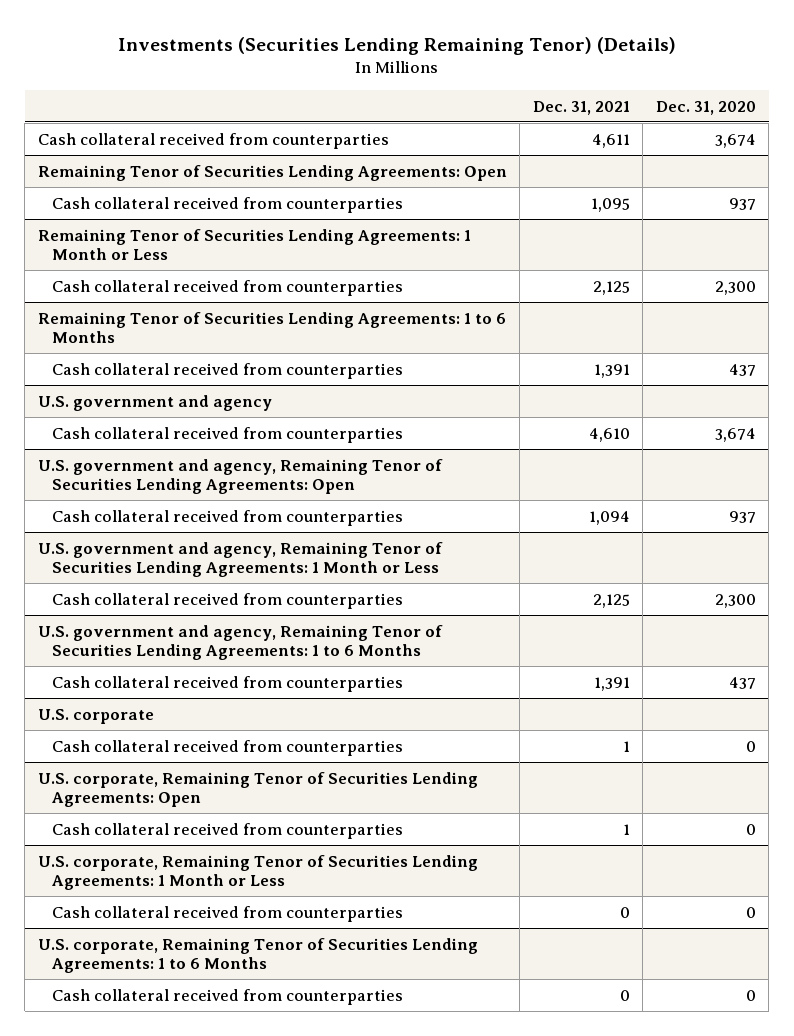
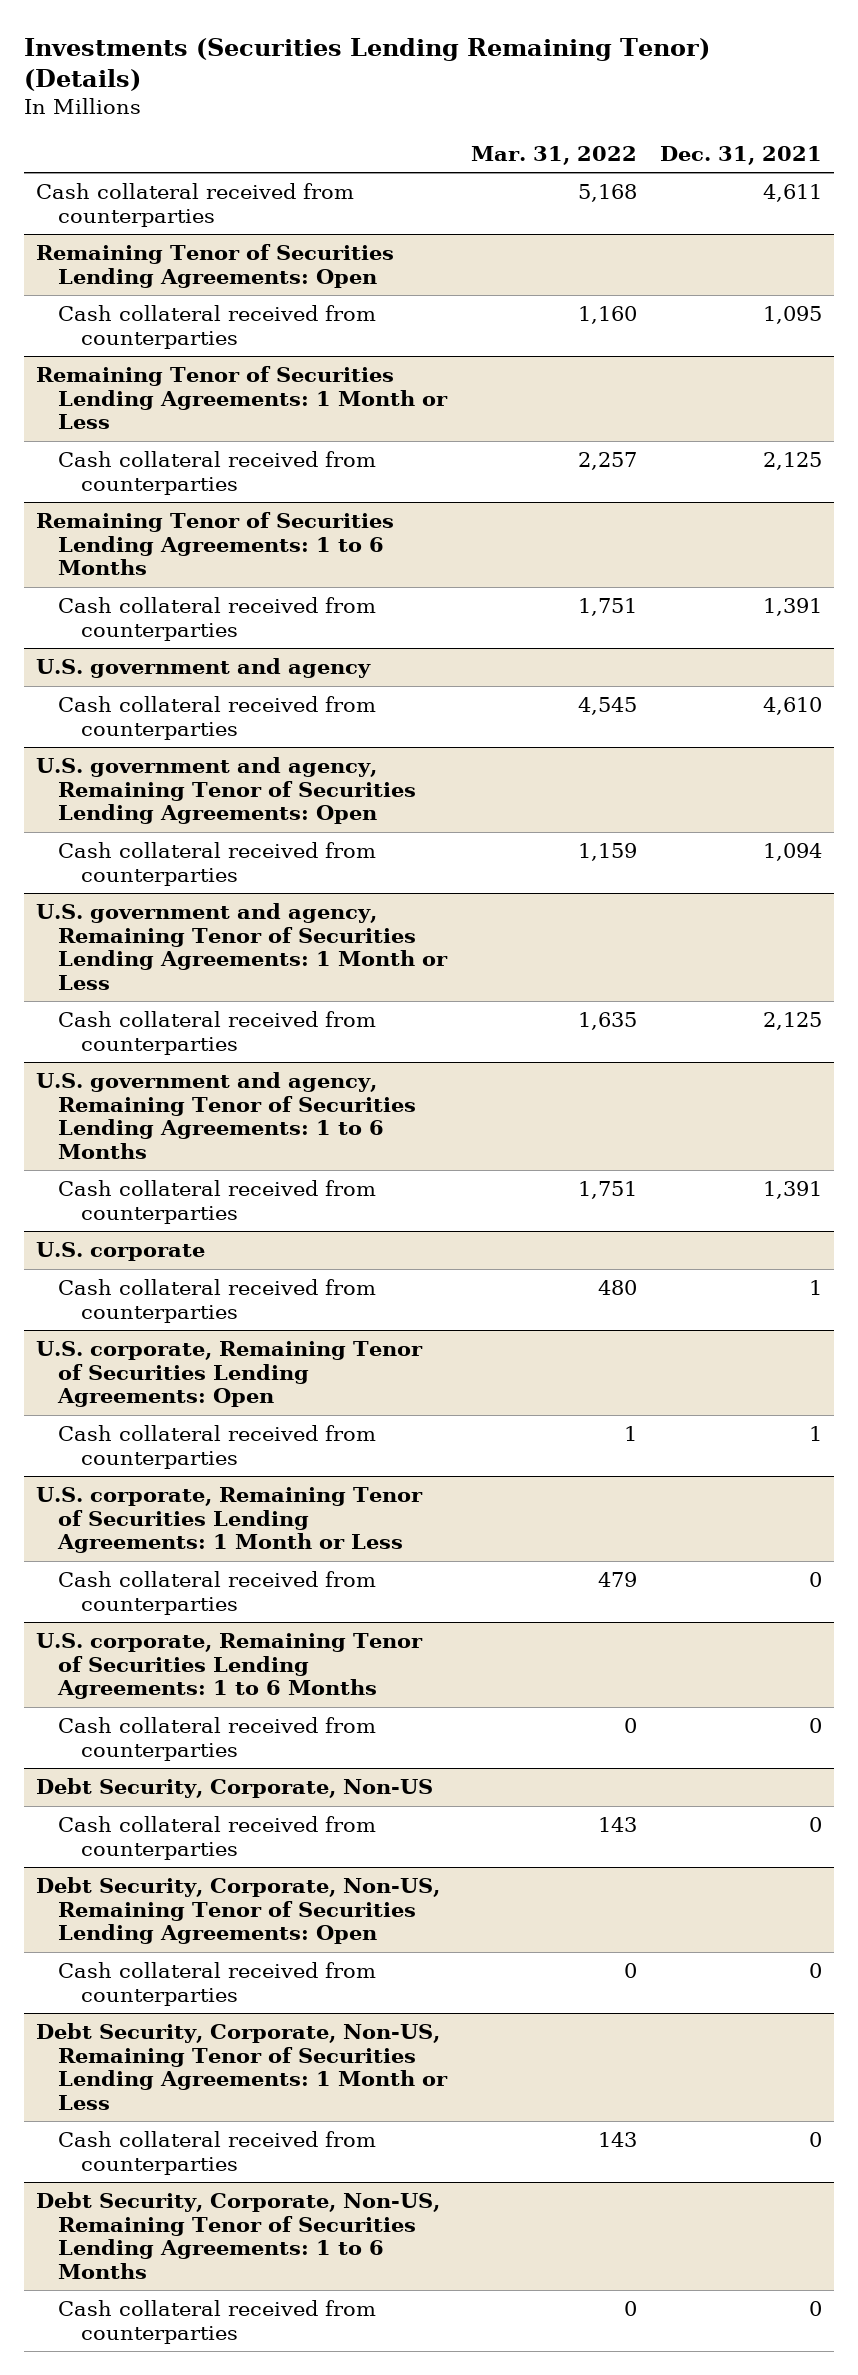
[655,100,756,115] Dec. 31, 2020 -> none
none -> [470,145,637,165] Mar. 31, 2022
none -> [35,1778,433,1799] Debt Security, Corporate, Non-US
none -> [58,1816,377,1860] Cash collateral received from counterparties
none -> [35,1877,440,1945] Debt Security, Corporate, Non-US, Remaining Tenor of Securities Lending Agreements: Open
none -> [58,1962,377,2006] Cash collateral received from counterparties
none -> [35,2023,449,2110] Debt Security, Corporate, Non-US, Remaining Tenor of Securities Lending Agreements: 1 Month or Less
none -> [58,2131,377,2175] Cash collateral received from counterparties
none -> [35,2192,440,2279] Debt Security, Corporate, Non-US, Remaining Tenor of Securities Lending Agreements: 1 to 6 Months
none -> [58,2300,377,2344] Cash collateral received from counterparties

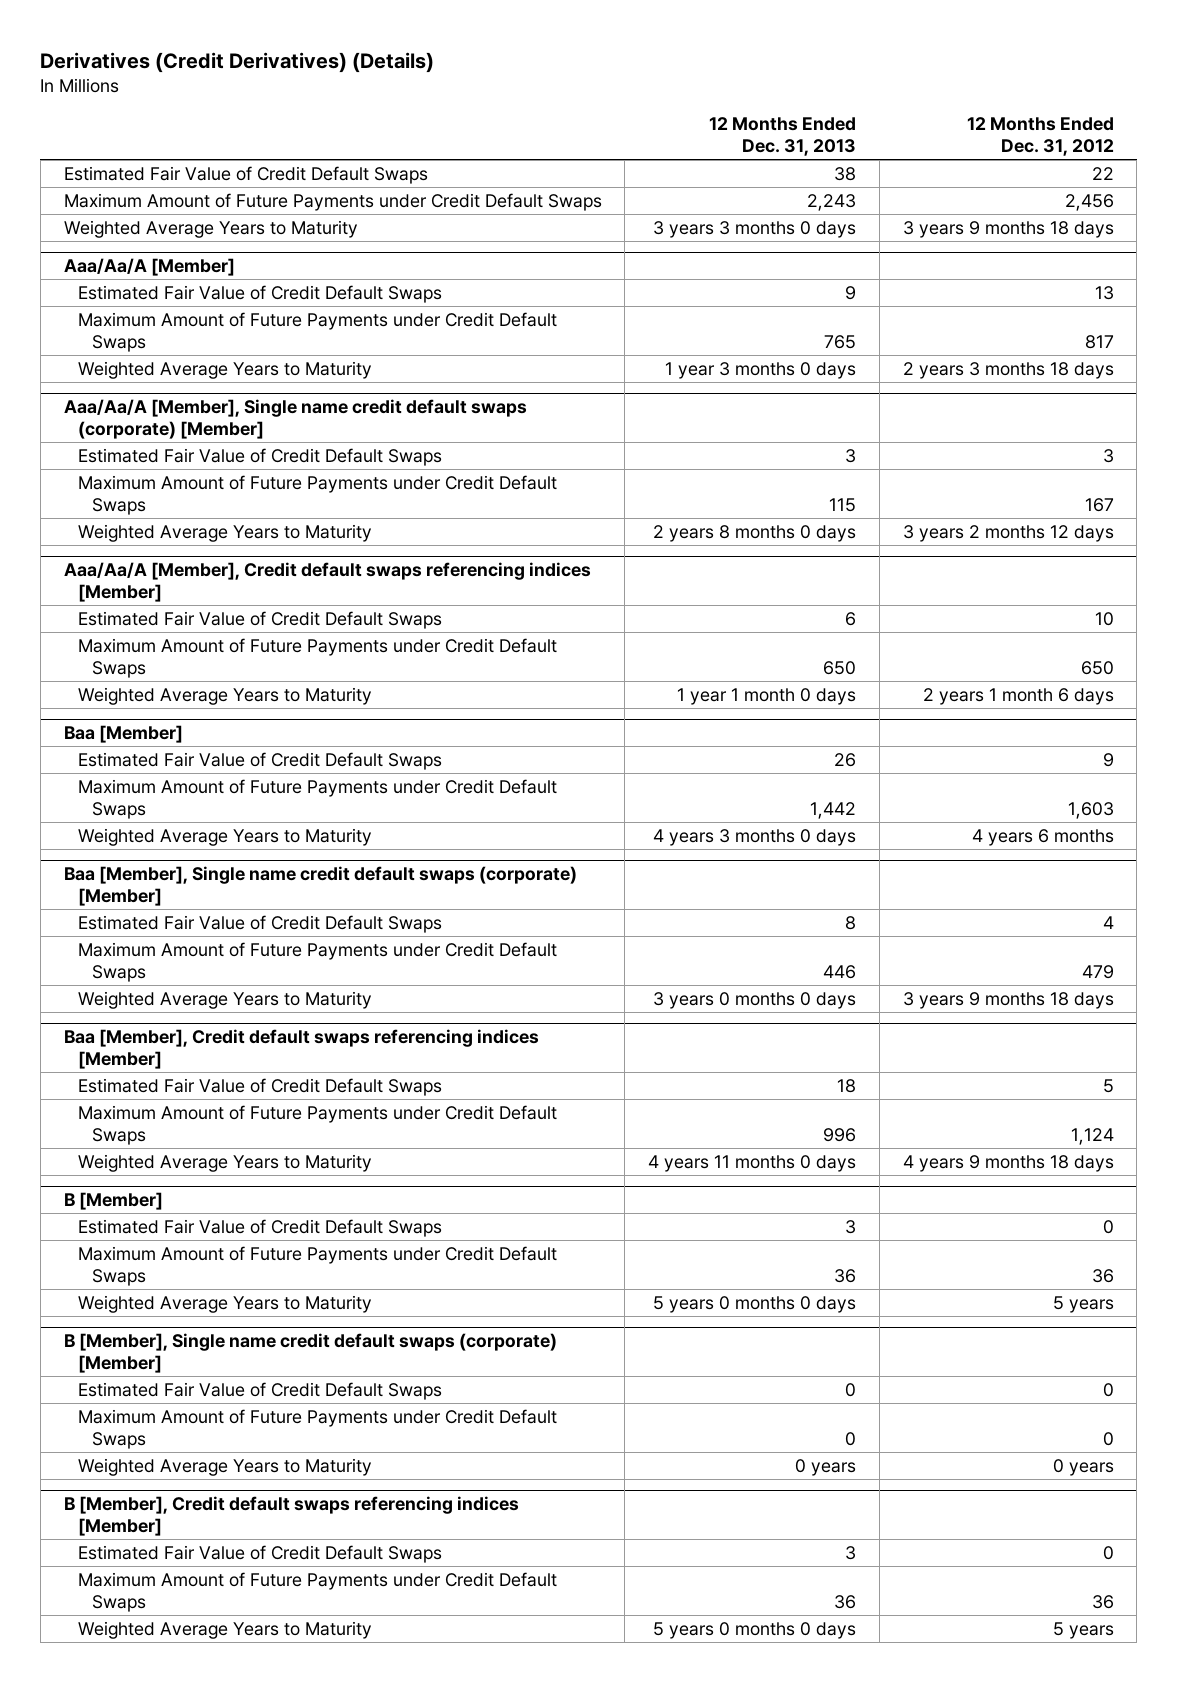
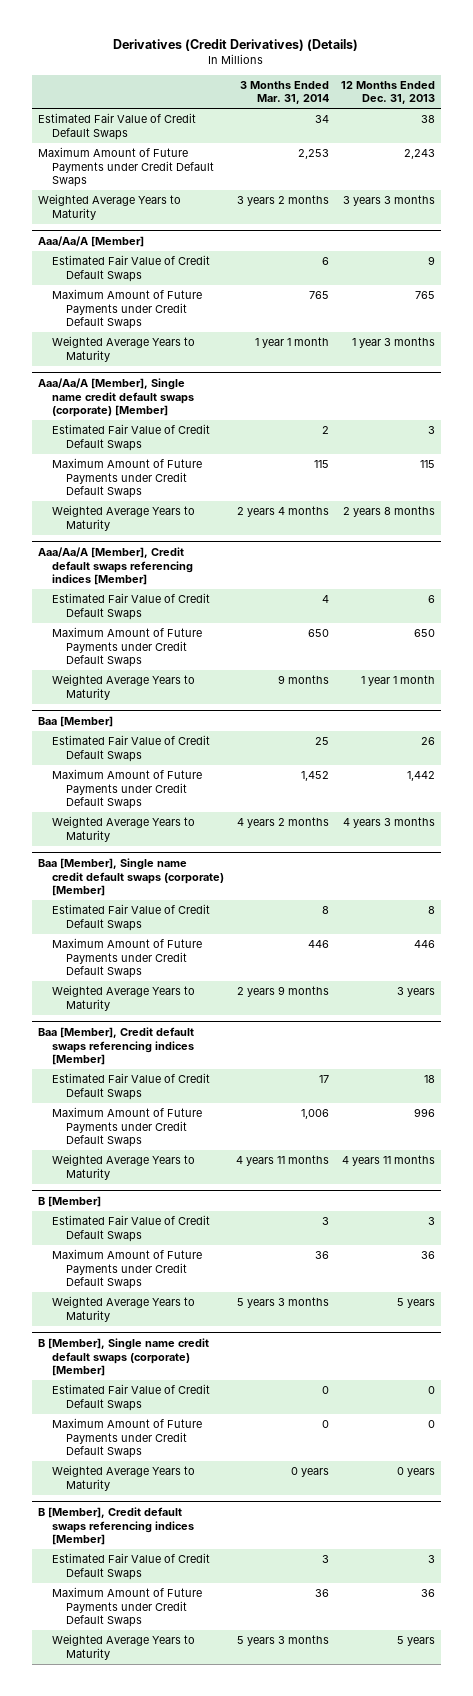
[966,117,1114,157] 12 Months Ended Dec. 31, 2012 -> none
none -> [240,80,330,105] 3 Months Ended Mar. 31, 2014
[653,220,857,238] 3 years 3 months 0 days -> [343,194,436,206] 3 years 3 months
[665,361,857,379] 1 year 3 months 0 days -> [352,336,436,348] 1 year 3 months
[653,524,857,542] 2 years 8 months 0 days -> [343,505,436,517] 2 years 8 months
[677,687,857,705] 1 year 1 month 0 days -> [361,674,436,686] 1 year 1 month
[653,828,857,846] 4 years 3 months 0 days -> [343,816,436,828] 4 years 3 months
[653,991,857,1009] 3 years 0 months 0 days -> [397,986,436,997] 3 years
[648,1154,857,1172] 4 years 11 months 0 days -> [342,1154,436,1166] 4 years 11 months
[653,1295,857,1313] 5 years 0 months 0 days -> [397,1297,436,1308] 5 years
[653,1621,857,1639] 5 years 0 months 0 days -> [397,1635,436,1646] 5 years

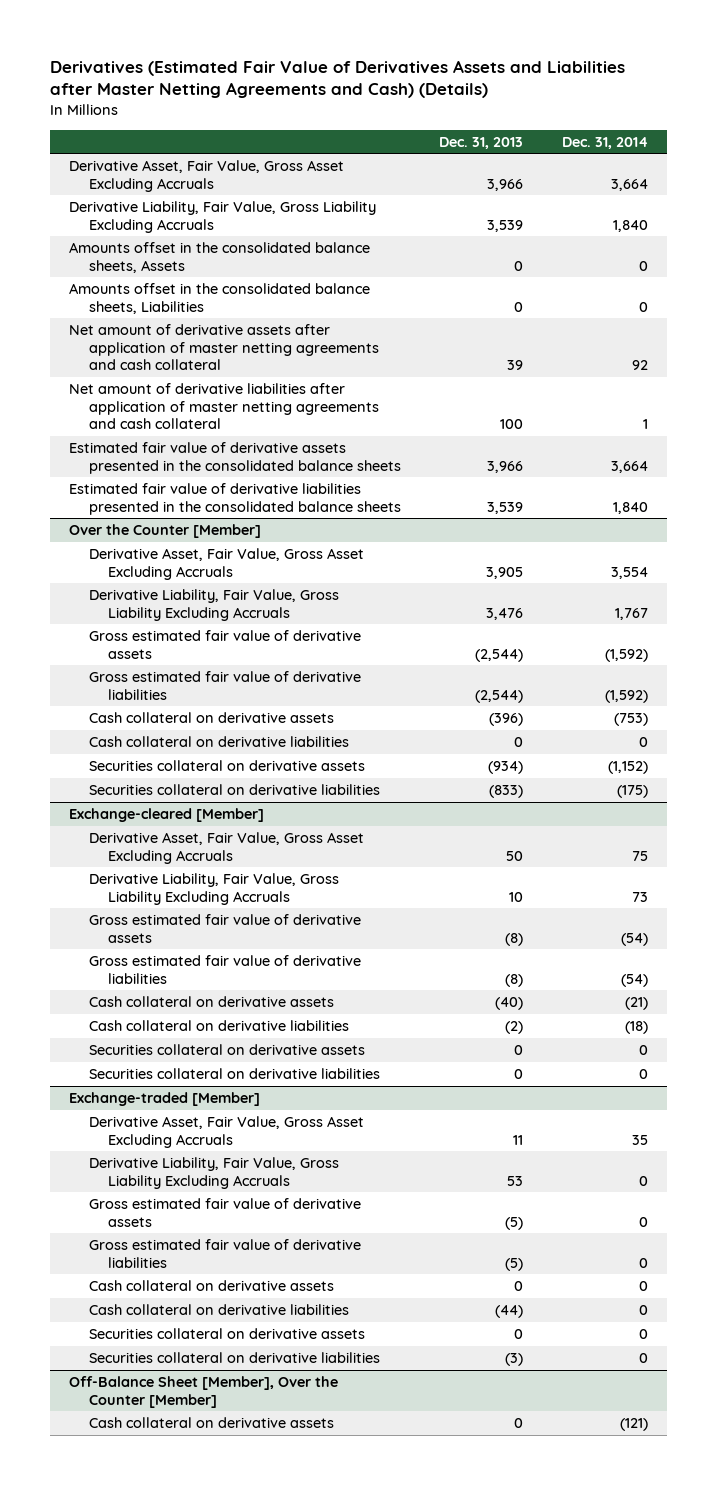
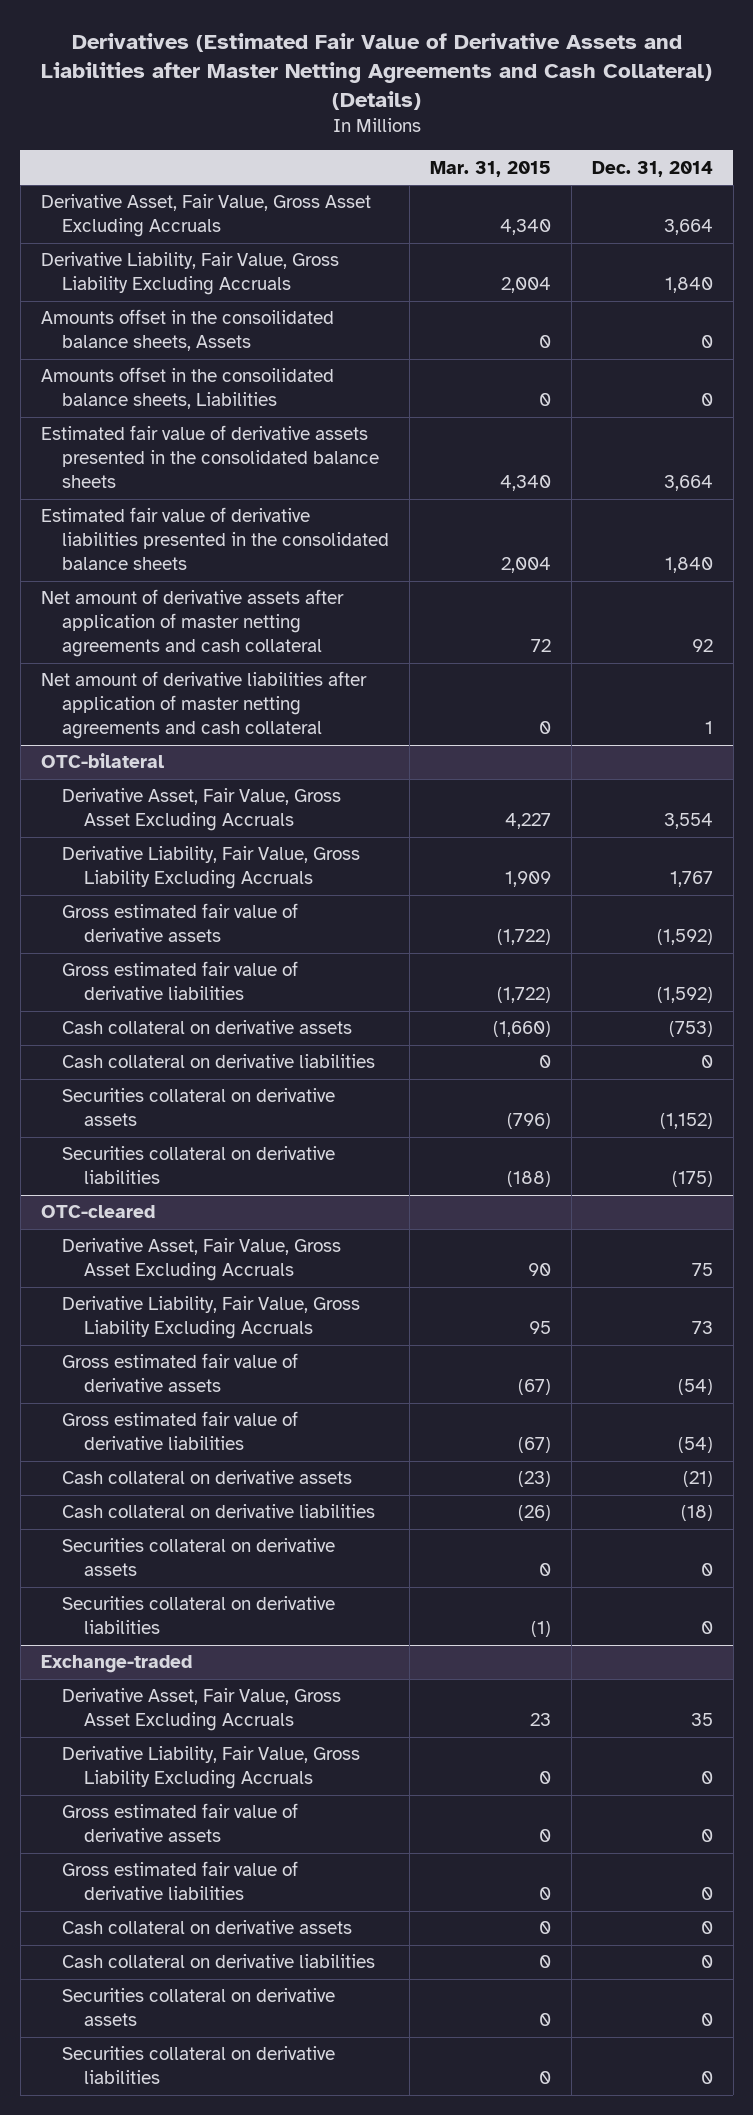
[50,59,626,99] Derivatives (Estimated Fair Value of Derivatives Assets and Liabilities after Master Netting Agreements and Cash) (Details) -> [40,32,712,110] Derivatives (Estimated Fair Value of Derivative Assets and Liabilities after Master Netting Agreements and Cash Collateral) (Details)
[439,136,524,149] Dec. 31, 2013 -> none
none -> [429,160,551,177] Mar. 31, 2015
[69,241,371,273] Amounts offset in the consolidated balance sheets, Assets -> [40,309,334,352] Amounts offset in the consoilidated balance sheets, Assets
[69,282,371,314] Amounts offset in the consolidated balance sheets, Liabilities -> [40,367,334,410] Amounts offset in the consoilidated balance sheets, Liabilities
[69,523,262,538] Over the Counter [Member] -> none
[69,323,379,371] Net amount of derivative assets after application of master netting agreements and cash collateral -> [40,589,344,658] Net amount of derivative assets after application of master netting agreements and cash collateral
[69,382,379,430] Net amount of derivative liabilities after application of master netting agreements and cash collateral -> [40,671,367,740] Net amount of derivative liabilities after application of master netting agreements and cash collateral
none -> [40,753,164,769] OTC-bilateral
[69,807,265,822] Exchange-cleared [Member] -> [40,1205,155,1219] OTC-cleared
[69,1091,261,1106] Exchange-traded [Member] -> [40,1655,192,1674] Exchange-traded
[69,1375,339,1408] Off-Balance Sheet [Member], Over the Counter [Member] -> none
[88,1416,334,1428] Cash collateral on derivative assets -> none

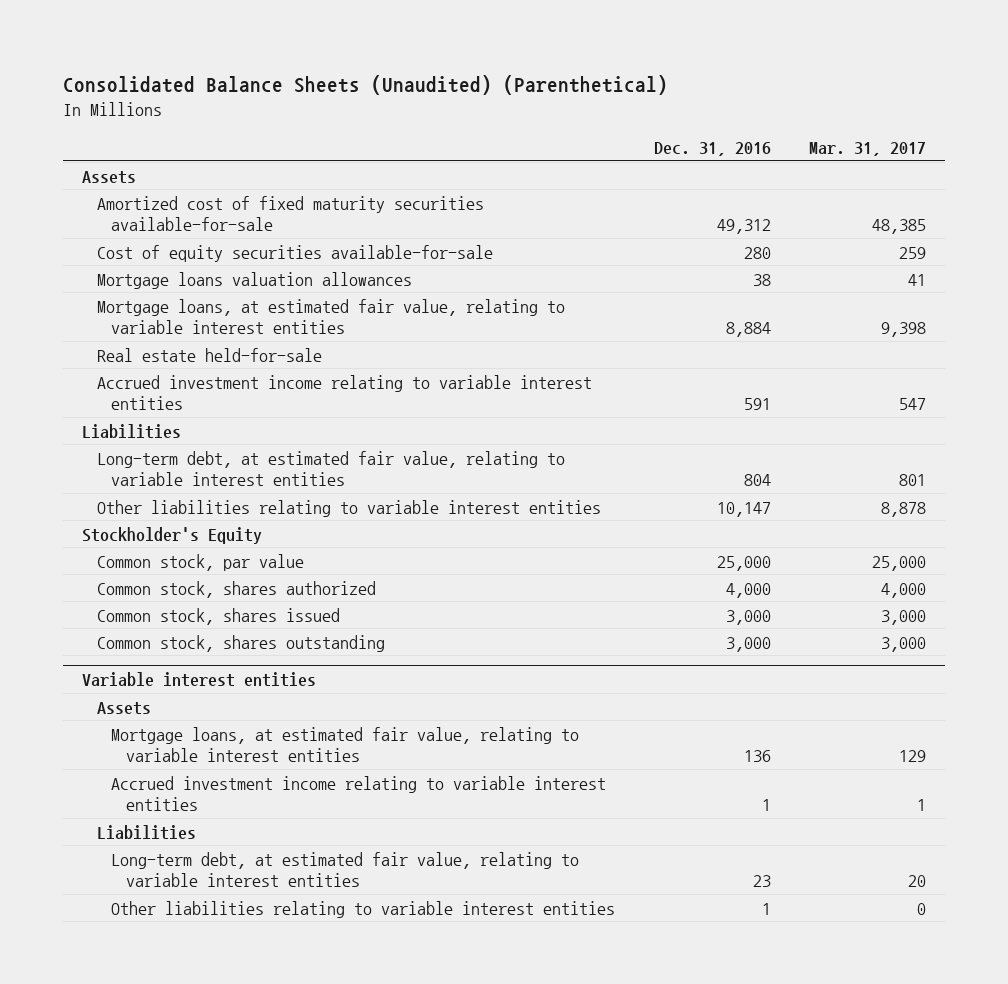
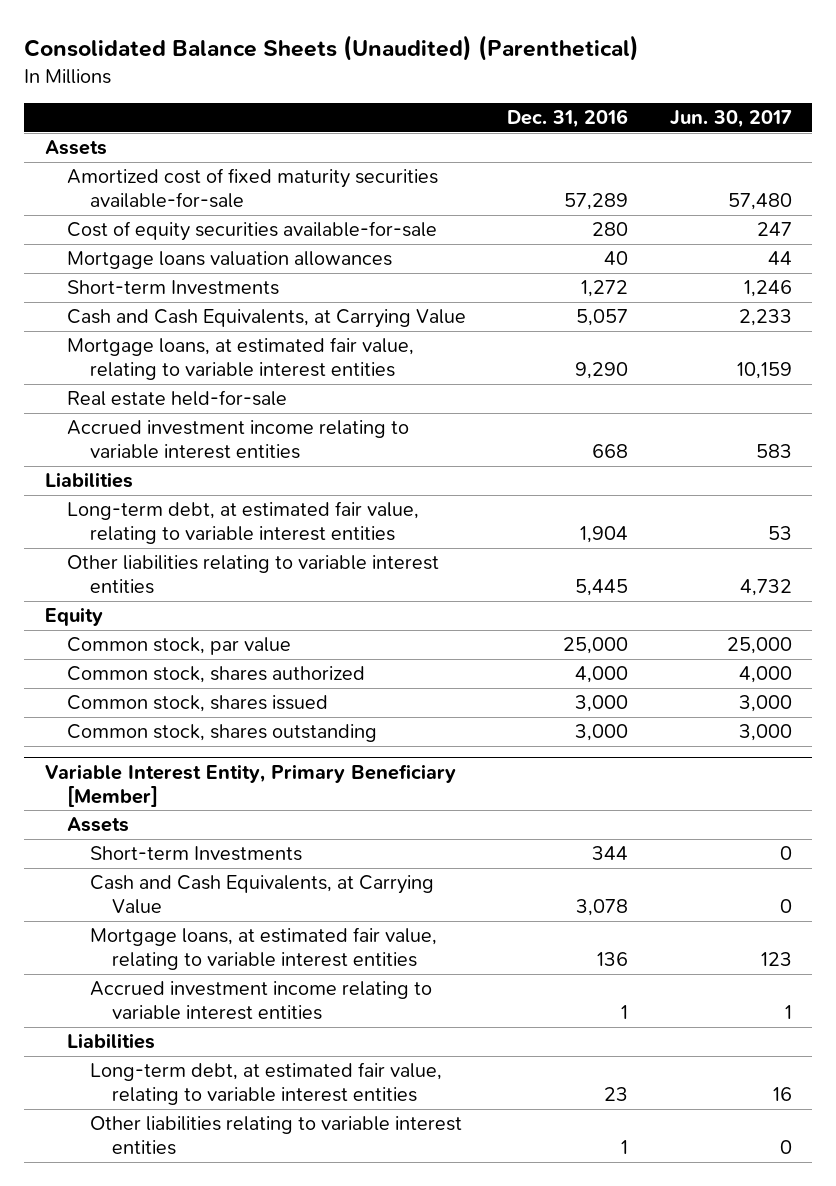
[809,141,927,156] Mar. 31, 2017 -> none
none -> [669,110,792,129] Jun. 30, 2017
[716,218,771,234] 49,312 -> [564,192,629,210] 57,289
[752,273,771,286] 38 -> [604,251,629,266] 40
none -> [67,280,280,296] Short-term Investments
none -> [67,309,467,329] Cash and Cash Equivalents, at Carrying Value
[725,321,771,337] 8,884 -> [575,361,629,379] 9,290
[743,397,771,410] 591 -> [592,443,629,458] 668
[743,473,771,486] 804 -> [580,525,629,543] 1,904
[716,501,771,517] 10,147 -> [575,578,629,596] 5,445
[82,526,263,544] Stockholder's Equity -> [44,607,103,627] Equity
[82,672,317,688] Variable interest entities -> none
none -> [44,764,456,807] Variable Interest Entity, Primary Beneficiary [Member]
none -> [89,846,302,862] Short-term Investments
none -> [89,875,434,914] Cash and Cash Equivalents, at Carrying Value

